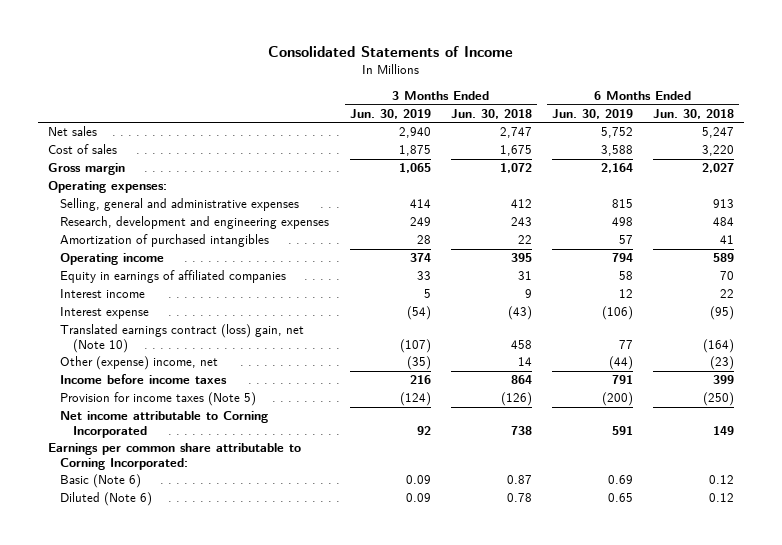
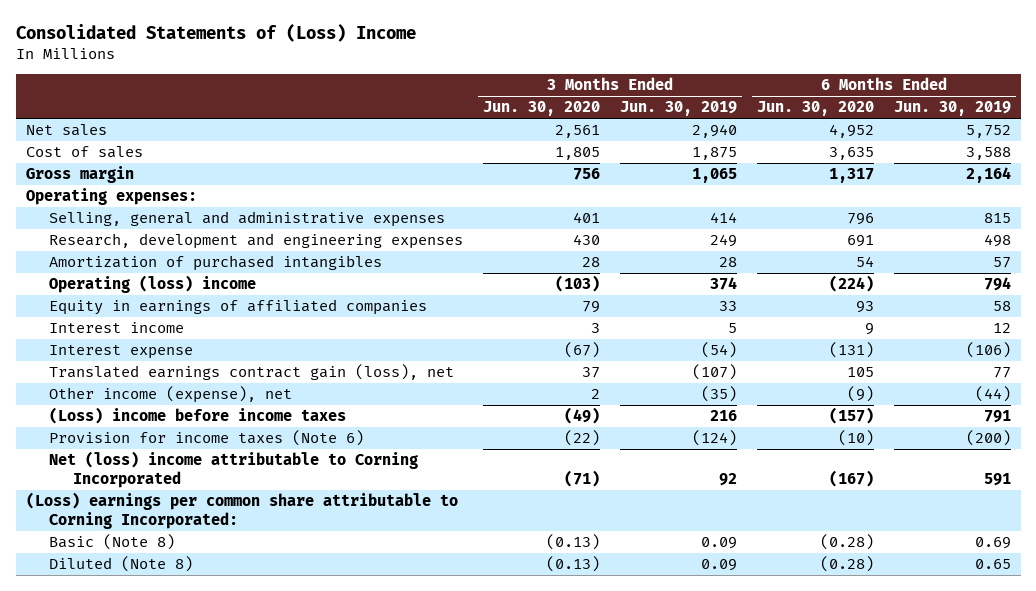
[267,46,513,58] Consolidated Statements of Income -> [15,23,416,42] Consolidated Statements of (Loss) Income
[450,108,532,119] Jun. 30, 2018 -> none
[652,108,734,119] Jun. 30, 2018 -> none
none -> [483,101,601,117] Jun. 30, 2020
none -> [756,101,874,117] Jun. 30, 2020
[60,253,165,266] Operating income -> [49,275,257,294] Operating (loss) income
[60,324,305,353] Translated earnings contract (loss) gain, net (Note 10) -> [49,364,455,381] Translated earnings contract gain (loss), net
[60,356,219,371] Other (expense) income, net -> [49,386,293,404] Other income (expense), net
[60,374,228,385] Income before income taxes -> [49,407,347,425] (Loss) income before income taxes
[60,392,257,407] Provision for income taxes (Note 5) -> [49,430,365,447] Provision for income taxes (Note 6)
[60,411,269,438] Net income attributable to Corning Incorporated -> [49,451,419,488] Net (loss) income attributable to Corning Incorporated
[47,443,301,470] Earnings per common share attributable to Corning Incorporated: -> [25,492,458,529] (Loss) earnings per common share attributable to Corning Incorporated:
[60,474,142,489] Basic (Note 6) -> [49,534,176,551] Basic (Note 8)
[60,492,153,507] Diluted (Note 6) -> [49,556,194,573] Diluted (Note 8)

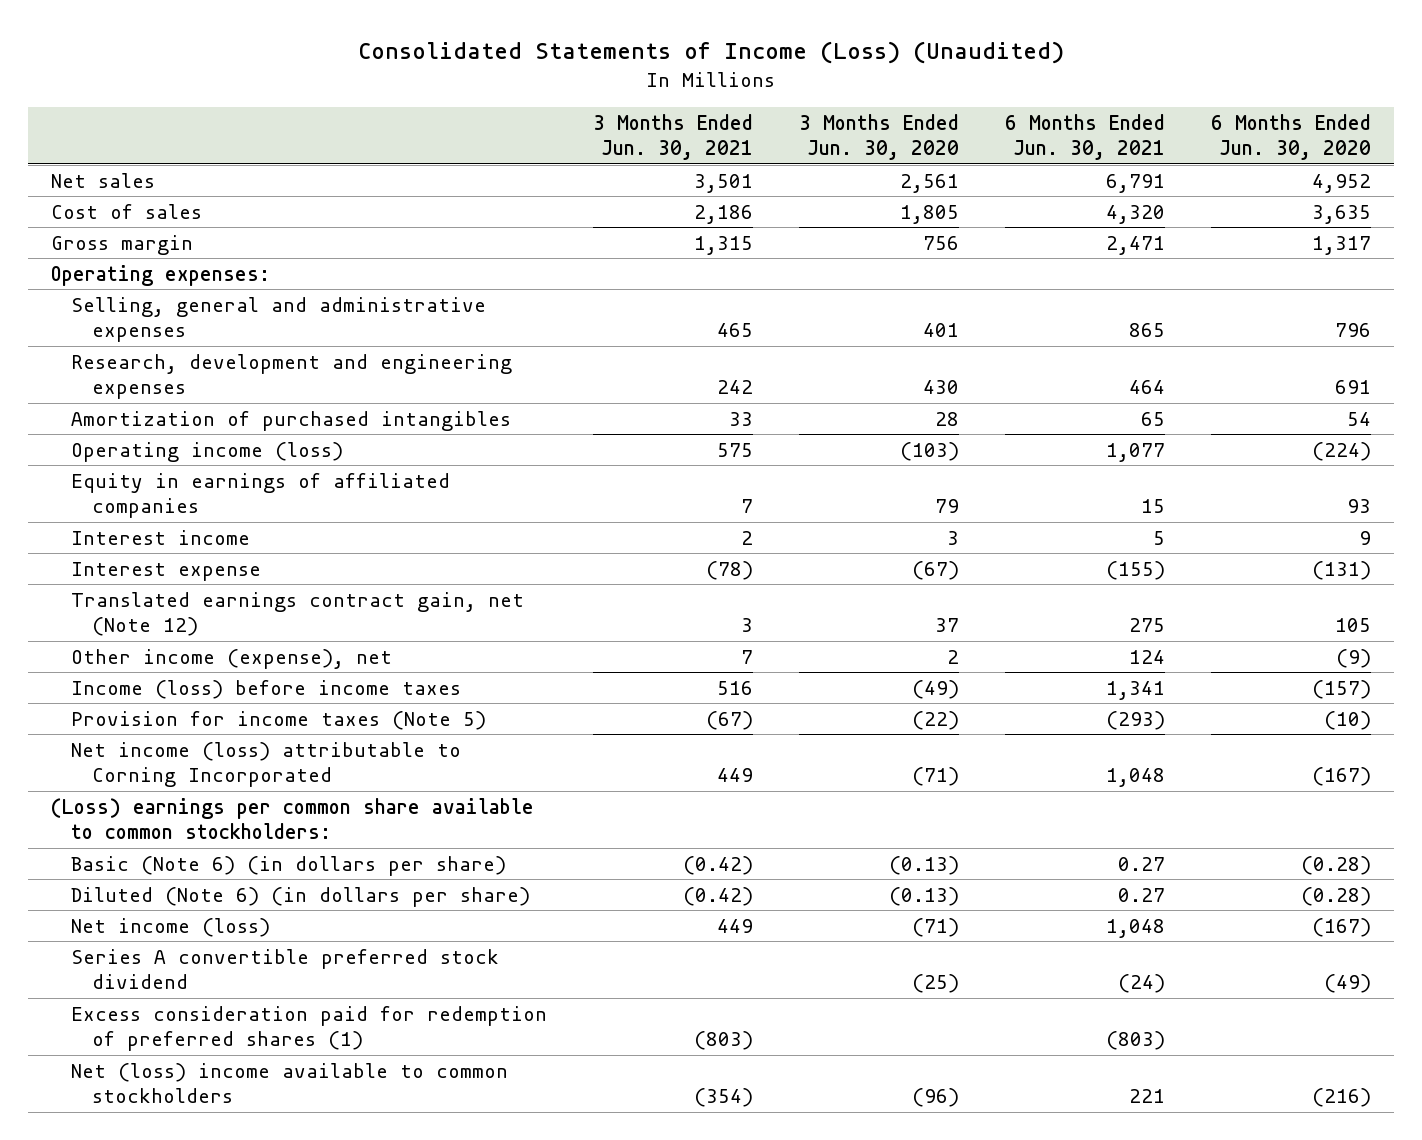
[15,23,416,42] Consolidated Statements of (Loss) Income -> [357,41,1064,65] Consolidated Statements of Income (Loss) (Unaudited)
[619,101,737,117] Jun. 30, 2019 -> none
[893,101,1011,117] Jun. 30, 2019 -> none
none -> [593,114,754,161] 3 Months Ended Jun. 30, 2021
none -> [1005,114,1166,161] 6 Months Ended Jun. 30, 2021
[49,275,257,294] Operating (loss) income -> [71,441,344,462] Operating income (loss)
[49,364,455,381] Translated earnings contract gain (loss), net -> [71,591,525,636] Translated earnings contract gain, net (Note 12)
[49,407,347,425] (Loss) income before income taxes -> [71,679,462,699] Income (loss) before income taxes
[49,430,365,447] Provision for income taxes (Note 6) -> [71,710,487,730] Provision for income taxes (Note 5)
[49,451,419,488] Net (loss) income attributable to Corning Incorporated -> [71,741,462,787] Net income (loss) attributable to Corning Incorporated
[25,492,458,529] (Loss) earnings per common share attributable to Corning Incorporated: -> [50,797,534,839] (Loss) earnings per common share available to common stockholders:
[49,534,176,551] Basic (Note 8) -> [71,855,507,876] Basic (Note 6) (in dollars per share)
[49,556,194,573] Diluted (Note 8) -> [71,886,531,907] Diluted (Note 6) (in dollars per share)
none -> [71,917,271,937] Net income (loss)
none -> [71,948,500,989] Series A convertible preferred stock dividend
none -> [71,1005,548,1051] Excess consideration paid for redemption of preferred shares (1)
none -> [71,1062,509,1103] Net (loss) income available to common stockholders

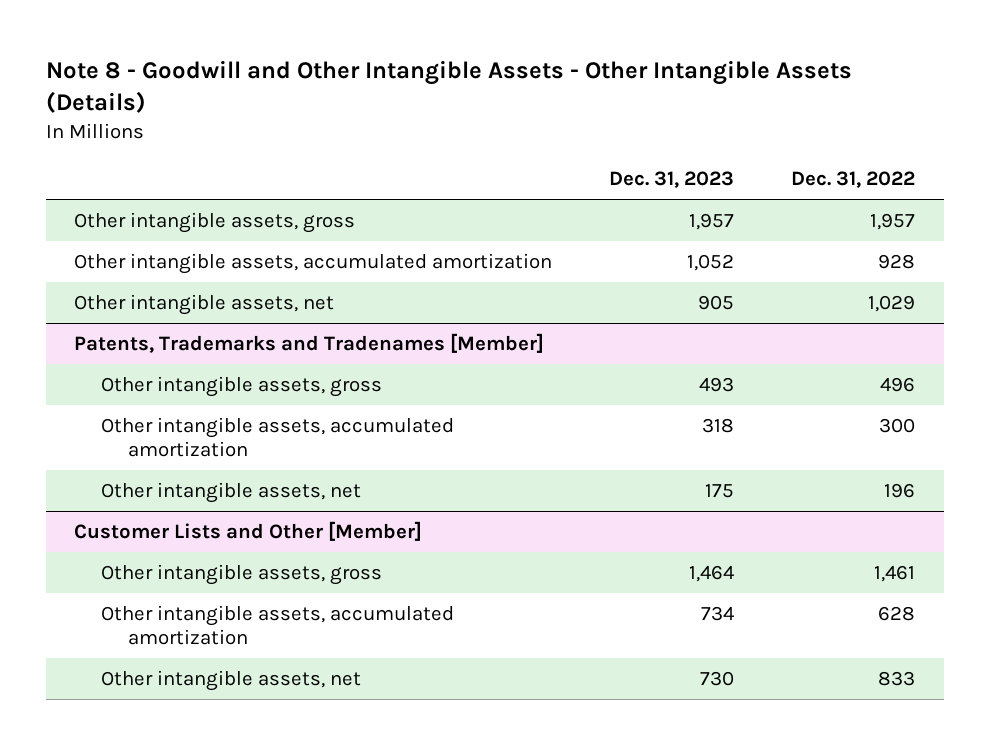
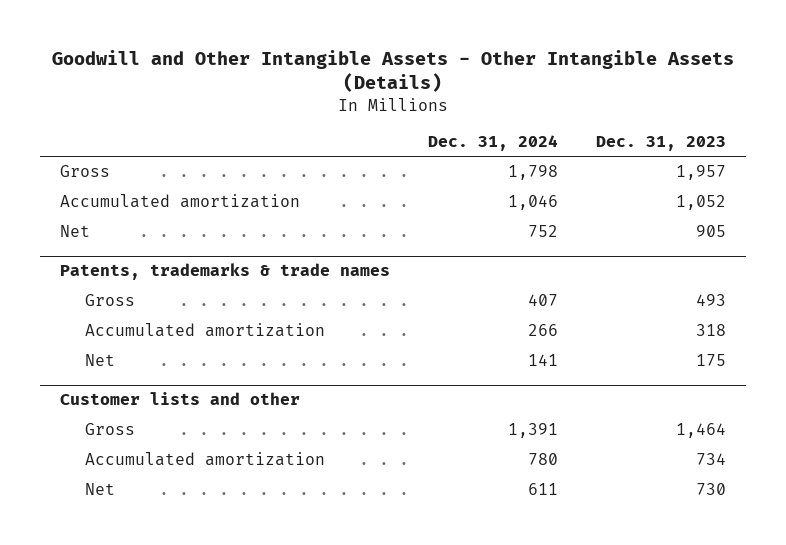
[45,59,852,114] Note 8 - Goodwill and Other Intangible Assets - Other Intangible Assets (Details) -> [51,49,734,93] Goodwill and Other Intangible Assets - Other Intangible Assets (Details)
[791,171,916,189] Dec. 31, 2022 -> none
none -> [427,134,558,151] Dec. 31, 2024
[74,211,356,233] Other intangible assets, gross -> [59,165,110,178] Gross
[74,252,553,274] Other intangible assets, accumulated amortization -> [59,194,300,209] Accumulated amortization
[74,293,335,315] Other intangible assets, net -> [59,225,90,238] Net
[74,332,545,353] Patents, Trademarks and Tradenames [Member] -> [59,263,390,281] Patents, trademarks & trade names
[101,375,383,397] Other intangible assets, gross -> [84,294,135,307] Gross
[101,416,455,458] Other intangible assets, accumulated amortization -> [84,323,325,338] Accumulated amortization
[101,481,362,503] Other intangible assets, net -> [84,354,115,367] Net
[74,520,423,541] Customer Lists and Other [Member] -> [59,392,300,406] Customer lists and other
[101,563,383,585] Other intangible assets, gross -> [84,423,135,436] Gross
[101,604,455,646] Other intangible assets, accumulated amortization -> [84,452,325,467] Accumulated amortization
[101,669,362,691] Other intangible assets, net -> [84,483,115,496] Net

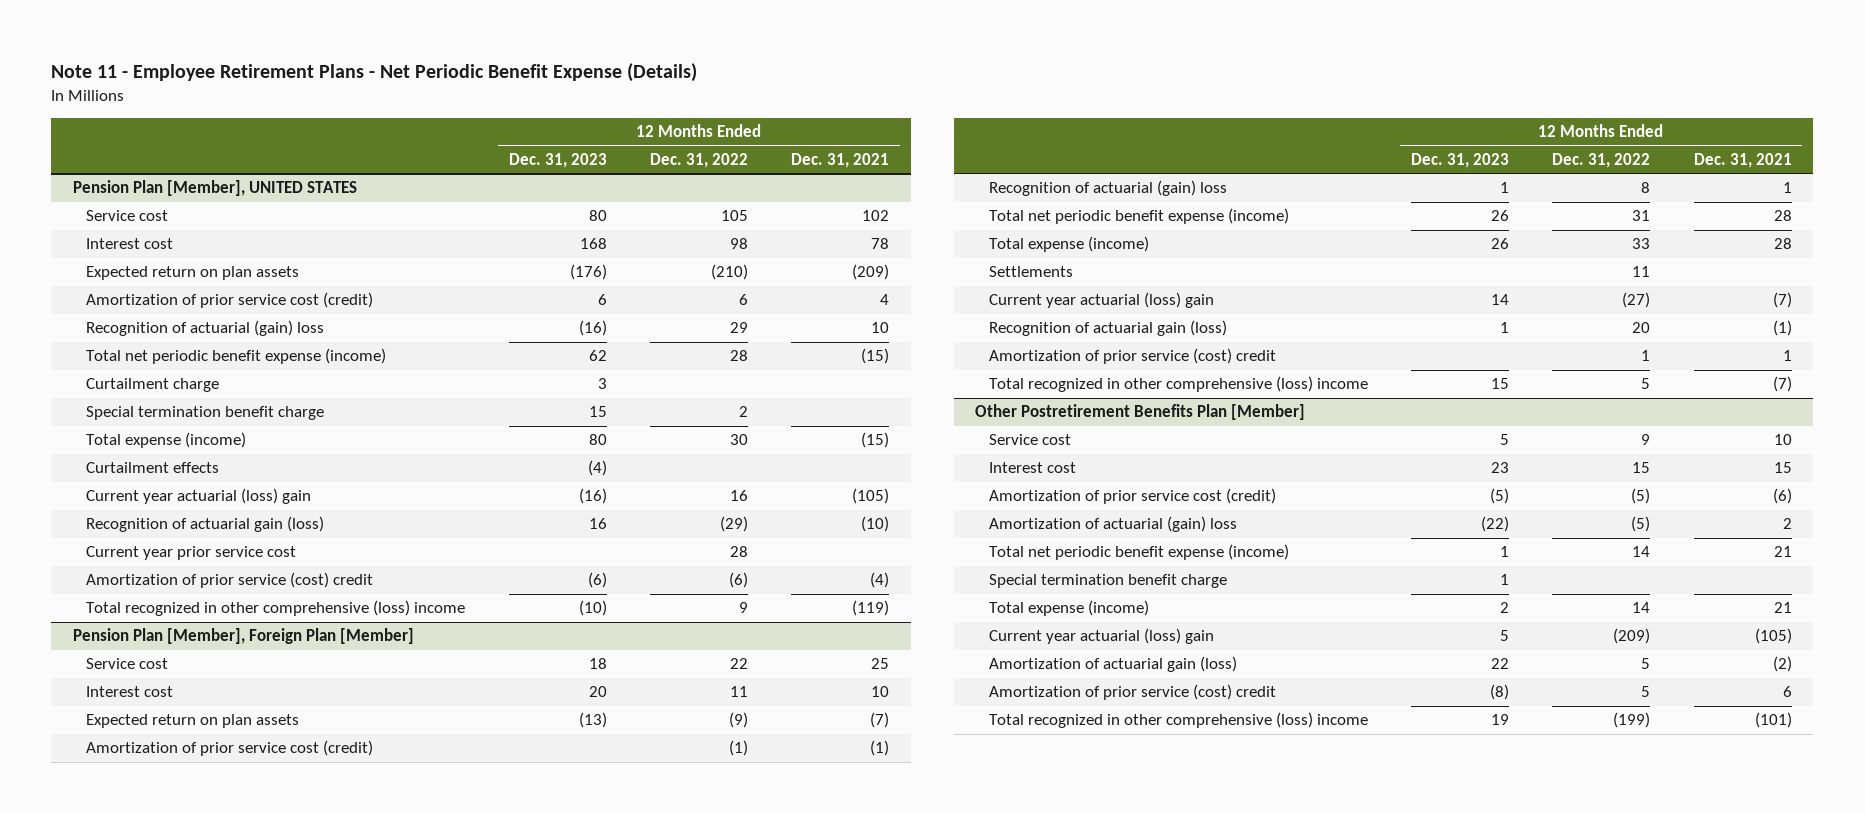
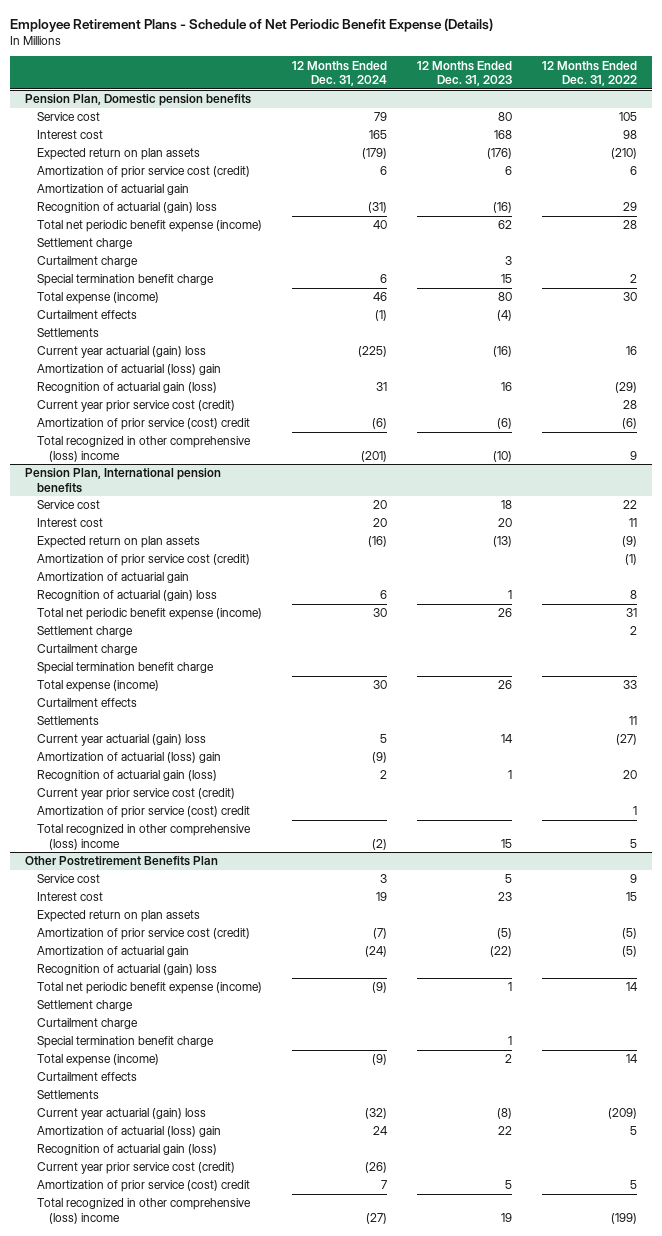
[51,62,698,82] Note 11 - Employee Retirement Plans - Net Periodic Benefit Expense (Details) -> [10,17,494,32] Employee Retirement Plans - Schedule of Net Periodic Benefit Expense (Details)
[791,152,890,168] Dec. 31, 2021 -> none
none -> [291,60,387,87] 12 Months Ended Dec. 31, 2024
[73,180,358,197] Pension Plan [Member], UNITED STATES -> none
none -> [25,94,252,107] Pension Plan, Domestic pension benefits
none -> [37,184,190,196] Amortization of actuarial gain
none -> [37,238,134,250] Settlement charge
none -> [37,328,100,338] Settlements
[86,488,312,505] Current year actuarial (loss) gain -> [37,346,207,359] Current year actuarial (gain) loss
none -> [37,364,222,376] Amortization of actuarial (loss) gain
[86,546,297,561] Current year prior service cost -> [37,400,236,413] Current year prior service cost (credit)
[73,628,415,645] Pension Plan [Member], Foreign Plan [Member] -> none
none -> [25,468,222,493] Pension Plan, International pension benefits
none -> [37,572,190,584] Amortization of actuarial gain
none -> [37,626,134,638] Settlement charge
none -> [37,644,139,656] Curtailment charge
none -> [37,662,215,675] Special termination benefit charge
none -> [37,698,138,708] Curtailment effects
[988,292,1214,309] Current year actuarial (loss) gain -> [37,734,207,747] Current year actuarial (gain) loss
none -> [37,752,222,764] Amortization of actuarial (loss) gain
none -> [37,788,236,801] Current year prior service cost (credit)
[975,404,1306,421] Other Postretirement Benefits Plan [Member] -> [25,856,219,867] Other Postretirement Benefits Plan
none -> [37,910,201,923] Expected return on plan assets
[988,516,1237,533] Amortization of actuarial (gain) loss -> [37,946,190,958] Amortization of actuarial gain
none -> [37,964,218,976] Recognition of actuarial (gain) loss
none -> [37,1000,134,1012] Settlement charge
none -> [37,1018,139,1030] Curtailment charge
none -> [37,1072,138,1082] Curtailment effects
none -> [37,1090,100,1100] Settlements
[988,628,1214,645] Current year actuarial (loss) gain -> [37,1108,207,1121] Current year actuarial (gain) loss
[1499,630,1509,642] 5 -> [496,1108,512,1120] (8)
[988,656,1237,673] Amortization of actuarial gain (loss) -> [37,1126,222,1138] Amortization of actuarial (loss) gain
none -> [37,1144,218,1156] Recognition of actuarial gain (loss)
none -> [37,1162,236,1175] Current year prior service cost (credit)
[1489,684,1509,701] (8) -> [504,1180,512,1190] 5

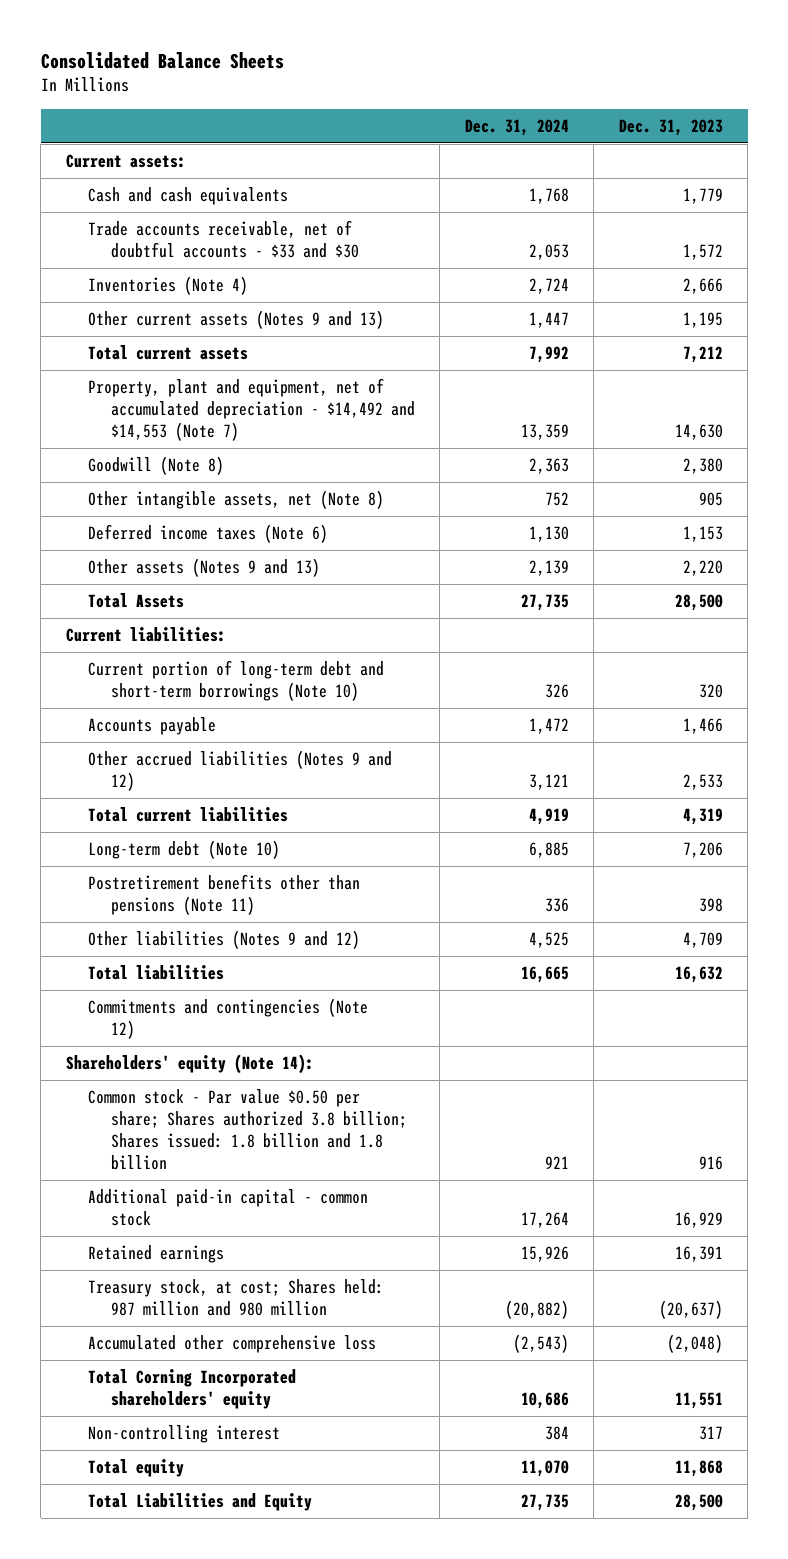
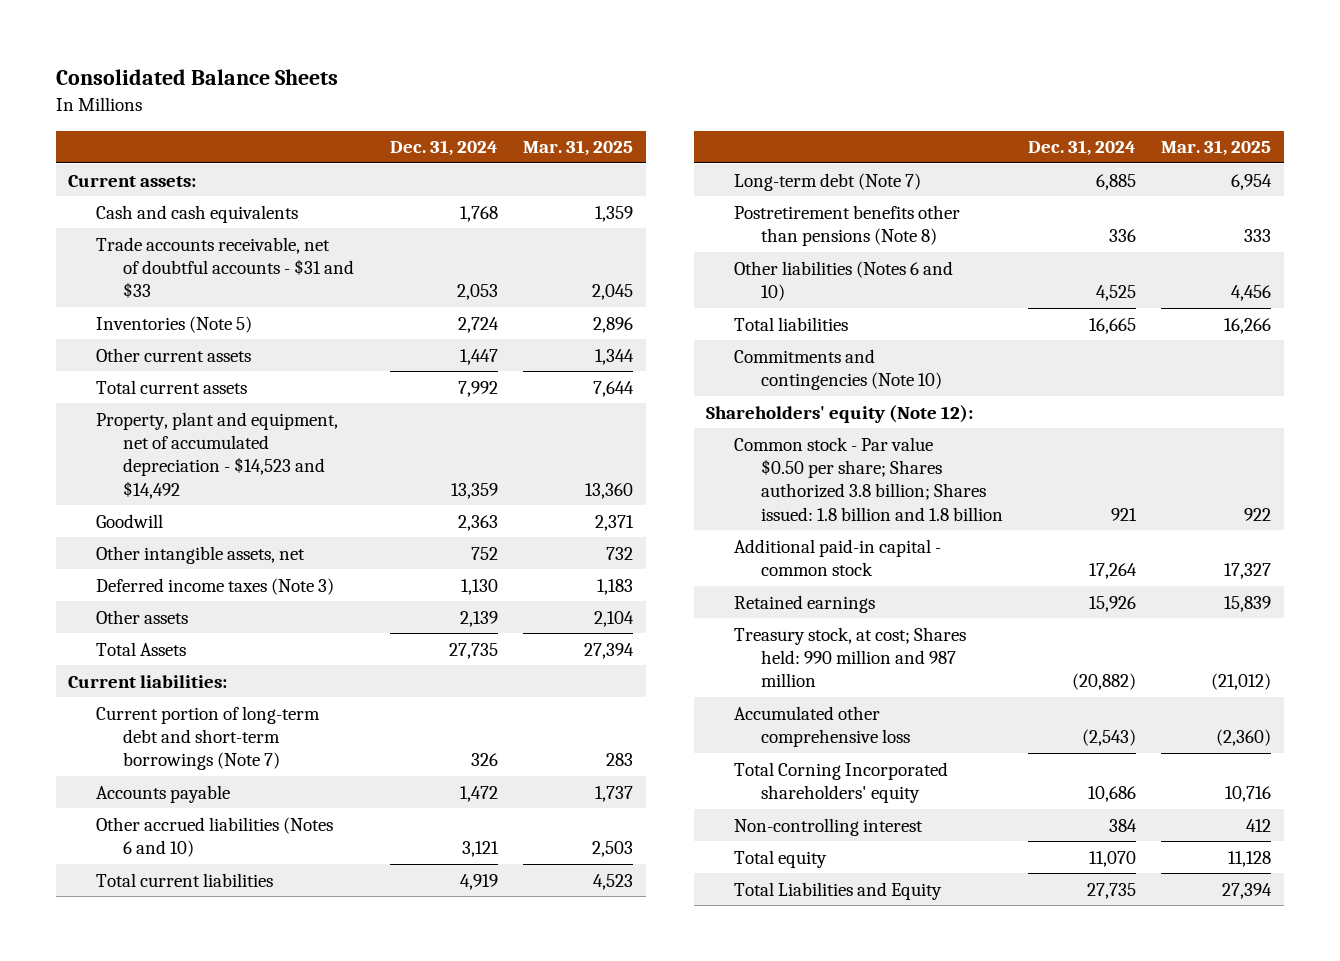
[618,119,723,137] Dec. 31, 2023 -> none
none -> [523,140,634,157] Mar. 31, 2025
[88,220,359,259] Trade accounts receivable, net of doubtful accounts - $33 and $30 -> [95,236,354,299] Trade accounts receivable, net of doubtful accounts - $31 and $33
[88,276,249,296] Inventories (Note 4) -> [95,315,252,333] Inventories (Note 5)
[88,310,385,330] Other current assets (Notes 9 and 13) -> [95,347,251,362] Other current assets
[88,378,415,442] Property, plant and equipment, net of accumulated depreciation - $14,492 and $14,553 (Note 7) -> [95,411,338,499] Property, plant and equipment, net of accumulated depreciation - $14,523 and $14,492
[88,456,225,476] Goodwill (Note 8) -> [95,513,163,528] Goodwill
[88,490,385,510] Other intangible assets, net (Note 8) -> [95,545,305,564] Other intangible assets, net
[88,524,329,544] Deferred income taxes (Note 6) -> [95,577,334,595] Deferred income taxes (Note 3)
[88,558,321,578] Other assets (Notes 9 and 13) -> [95,609,188,624] Other assets
[88,660,385,702] Current portion of long-term debt and short-term borrowings (Note 10) -> [95,705,320,771] Current portion of long-term debt and short-term borrowings (Note 7)
[88,750,393,792] Other accrued liabilities (Notes 9 and 12) -> [95,816,333,858] Other accrued liabilities (Notes 6 and 10)
[88,840,281,860] Long-term debt (Note 10) -> [733,172,921,191] Long-term debt (Note 7)
[88,874,361,916] Postretirement benefits other than pensions (Note 11) -> [733,204,960,247] Postretirement benefits other than pensions (Note 8)
[88,930,361,950] Other liabilities (Notes 9 and 12) -> [733,260,953,302] Other liabilities (Notes 6 and 10)
[88,998,369,1040] Commitments and contingencies (Note 12) -> [733,348,943,391] Commitments and contingencies (Note 10)
[65,1054,314,1075] Shareholders' equity (Note 14): -> [706,404,974,423] Shareholders' equity (Note 12):
[88,1279,385,1317] Treasury stock, at cost; Shares held: 987 million and 980 million -> [733,626,966,688] Treasury stock, at cost; Shares held: 990 million and 987 million

